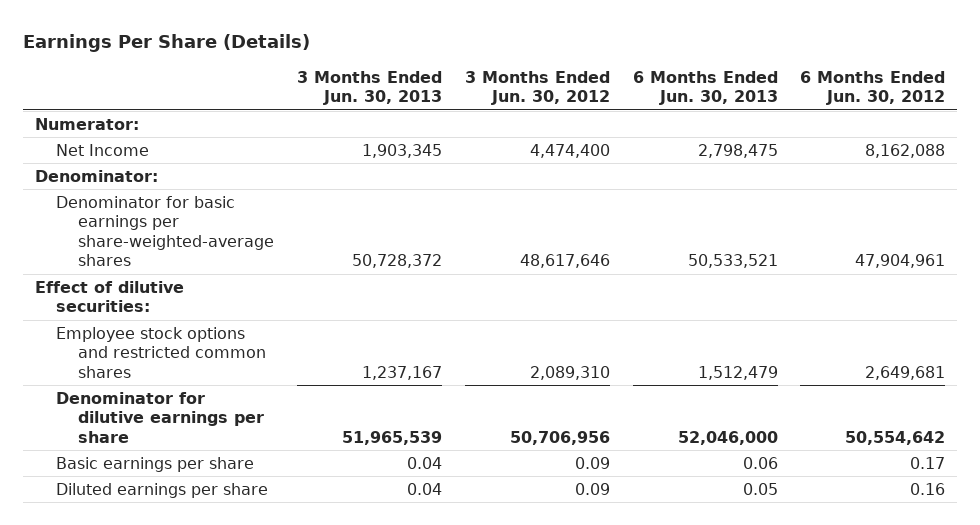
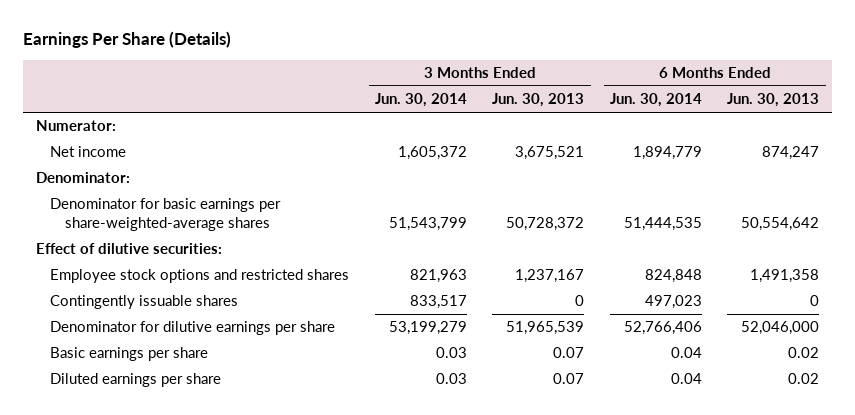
[464,70,610,106] 3 Months Ended Jun. 30, 2012 -> none
[800,70,946,106] 6 Months Ended Jun. 30, 2012 -> none
none -> [374,93,467,108] Jun. 30, 2014
none -> [609,93,702,108] Jun. 30, 2014
[56,144,150,157] Net Income -> [50,146,127,158] Net income
[362,144,443,159] 1,903,345 -> [515,146,585,161] 3,675,521
[697,144,778,159] 2,798,475 -> [762,146,820,161] 874,247
[687,254,778,269] 50,533,521 -> [741,216,820,231] 50,554,642
[56,327,267,378] Employee stock options and restricted common shares -> [50,269,350,284] Employee stock options and restricted shares
[697,365,778,380] 1,512,479 -> [750,269,820,284] 1,491,358
none -> [50,295,239,310] Contingently issuable shares
[407,457,443,470] 0.04 -> [553,347,585,359] 0.07
[742,457,778,470] 0.06 -> [788,347,820,359] 0.02
[407,483,443,496] 0.04 -> [553,373,585,385] 0.07
[742,483,778,496] 0.05 -> [788,373,820,385] 0.02

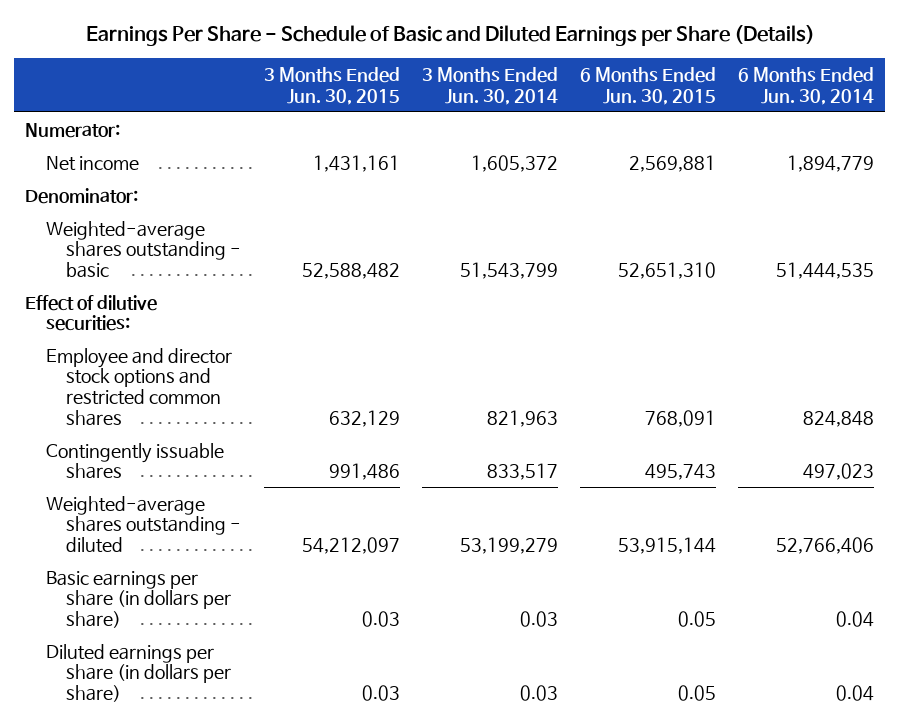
[22,31,231,49] Earnings Per Share (Details) -> [85,25,815,47] Earnings Per Share - Schedule of Basic and Diluted Earnings per Share (Details)
[492,93,585,108] Jun. 30, 2013 -> none
[727,93,820,108] Jun. 30, 2013 -> none
none -> [263,67,400,105] 3 Months Ended Jun. 30, 2015
none -> [579,67,716,105] 6 Months Ended Jun. 30, 2015
[50,198,282,231] Denominator for basic earnings per share-weighted-average shares -> [45,220,242,279] Weighted-average shares outstanding - basic
[50,269,350,284] Employee stock options and restricted shares -> [45,347,232,426] Employee and director stock options and restricted common shares
[50,321,336,336] Denominator for dilutive earnings per share -> [45,495,242,554] Weighted-average shares outstanding - diluted
[50,347,209,362] Basic earnings per share -> [45,570,232,629] Basic earnings per share (in dollars per share)
[50,373,222,388] Diluted earnings per share -> [45,643,232,703] Diluted earnings per share (in dollars per share)

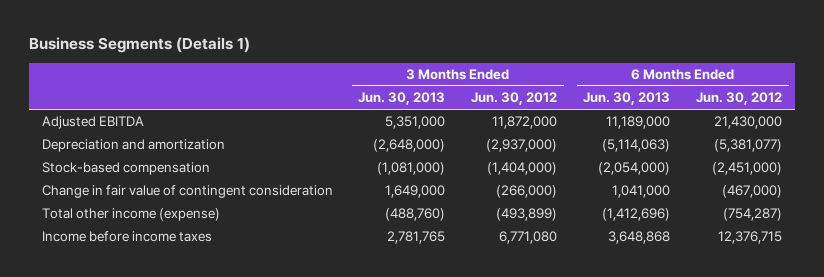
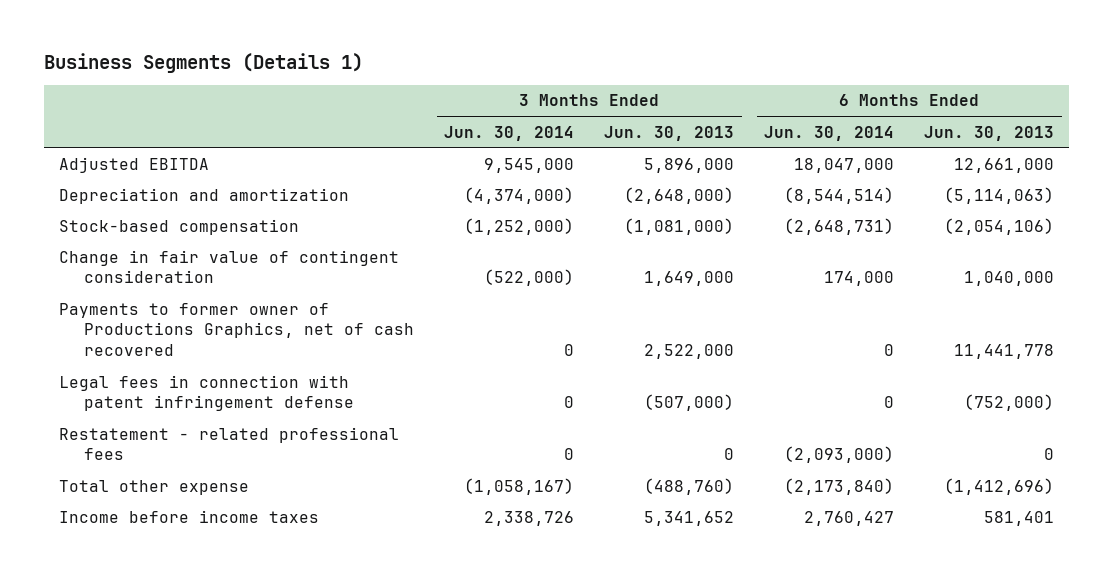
[471,92,558,106] Jun. 30, 2012 -> none
[696,92,783,106] Jun. 30, 2012 -> none
none -> [444,125,575,141] Jun. 30, 2014
none -> [764,125,895,141] Jun. 30, 2014
[385,116,446,130] 5,351,000 -> [644,157,735,173] 5,896,000
[606,116,671,130] 11,189,000 -> [954,157,1055,173] 12,661,000
[598,162,671,176] (2,054,000) -> [944,217,1055,235] (2,054,106)
[612,185,671,199] 1,041,000 -> [964,271,1055,287] 1,040,000
none -> [58,302,415,357] Payments to former owner of Productions Graphics, net of cash recovered
none -> [58,374,355,412] Legal fees in connection with patent infringement defense
none -> [58,426,399,461] Restatement - related professional fees
[41,208,220,222] Total other income (expense) -> [58,479,249,495] Total other expense
[387,231,446,245] 2,781,765 -> [644,510,735,526] 5,341,652
[608,231,671,245] 3,648,868 -> [984,510,1055,526] 581,401

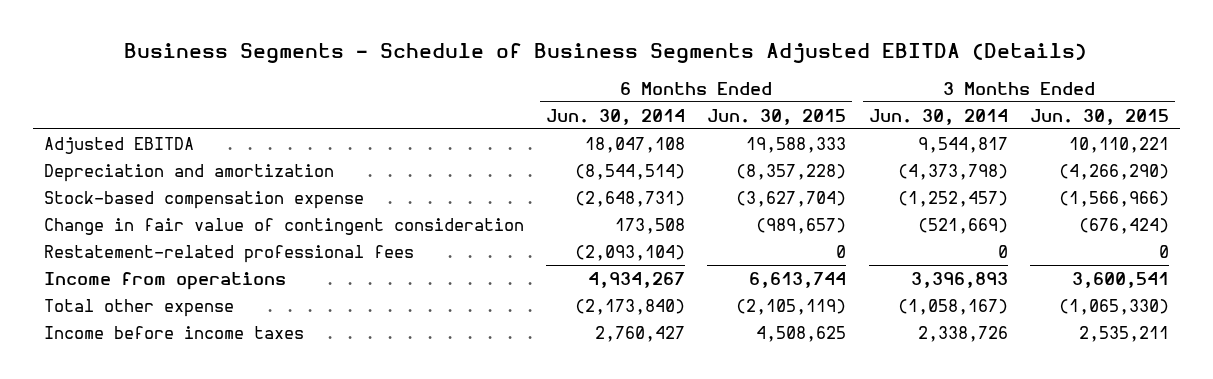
[43,52,363,73] Business Segments (Details 1) -> [124,43,1088,64] Business Segments - Schedule of Business Segments Adjusted EBITDA (Details)
[604,125,735,141] Jun. 30, 2013 -> none
[924,125,1055,141] Jun. 30, 2013 -> none
none -> [707,108,847,125] Jun. 30, 2015
none -> [1030,108,1170,125] Jun. 30, 2015
[58,302,415,357] Payments to former owner of Productions Graphics, net of cash recovered -> none
[58,374,355,412] Legal fees in connection with patent infringement defense -> none
[484,157,575,173] 9,545,000 -> [917,136,1008,153] 9,544,817
[794,157,895,173] 18,047,000 -> [585,136,686,153] 18,047,108
[464,186,575,204] (4,374,000) -> [897,163,1008,180] (4,373,798)
[58,218,299,235] Stock-based compensation -> [43,190,364,209] Stock-based compensation expense
[464,217,575,235] (1,252,000) -> [897,190,1008,207] (1,252,457)
[484,269,575,287] (522,000) -> [917,217,1008,234] (521,669)
[824,271,895,287] 174,000 -> [615,217,686,234] 173,508
[58,426,399,461] Restatement - related professional fees -> [43,244,414,263] Restatement-related professional fees
[784,446,895,464] (2,093,000) -> [575,244,686,261] (2,093,104)
none -> [43,271,286,290] Income from operations

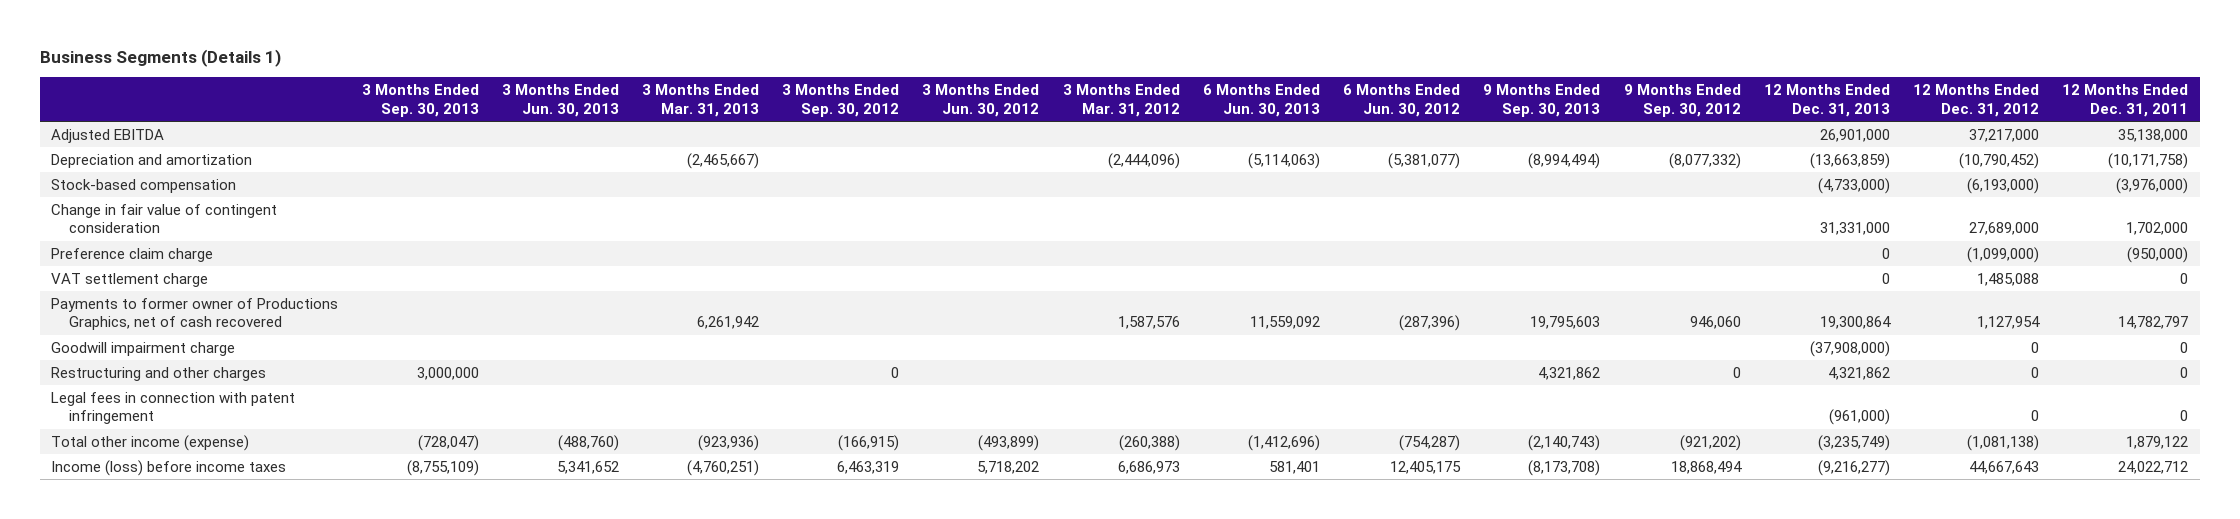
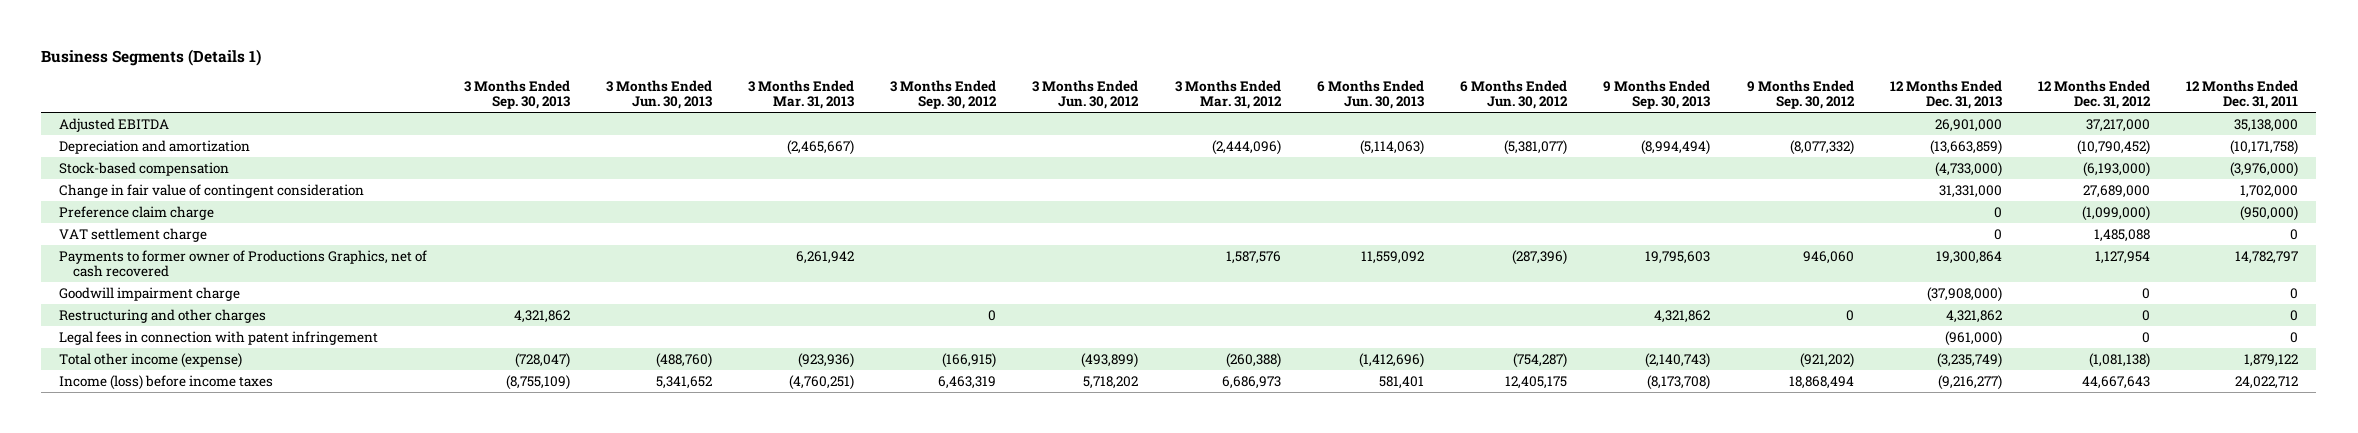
[416,366,479,380] 3,000,000 -> [513,309,570,323] 4,321,862

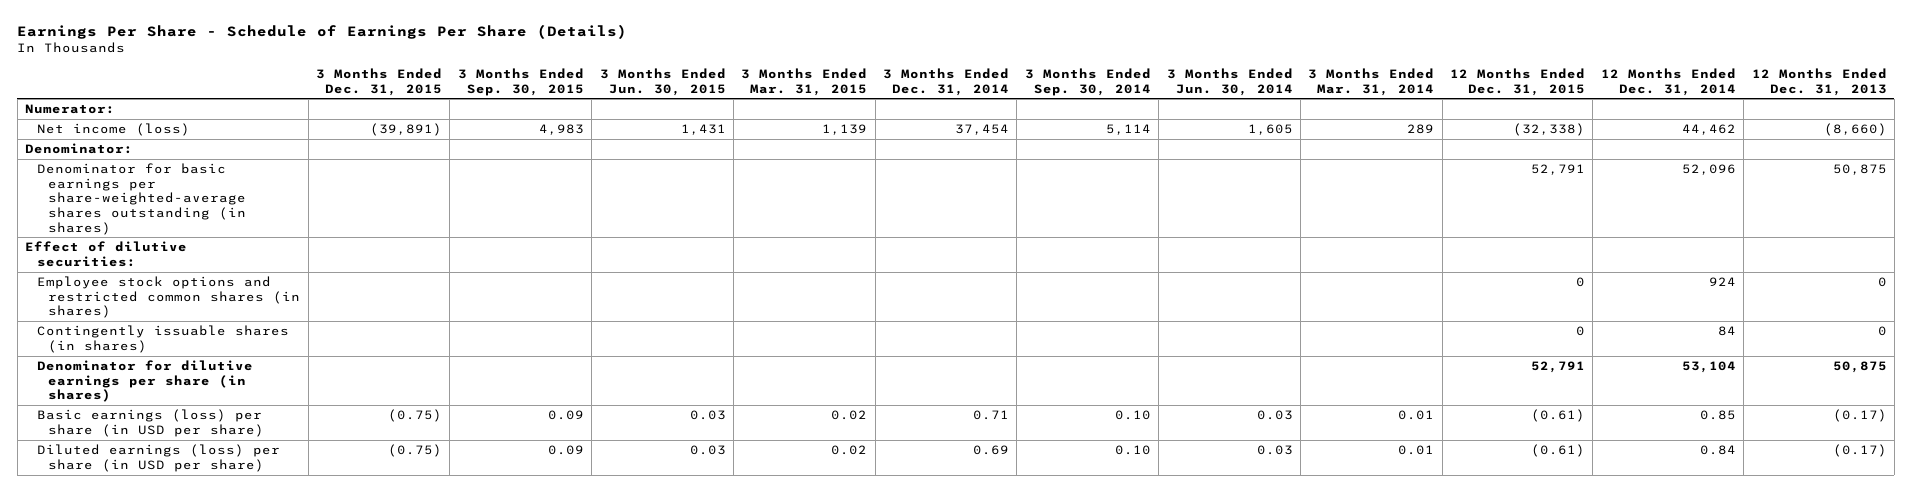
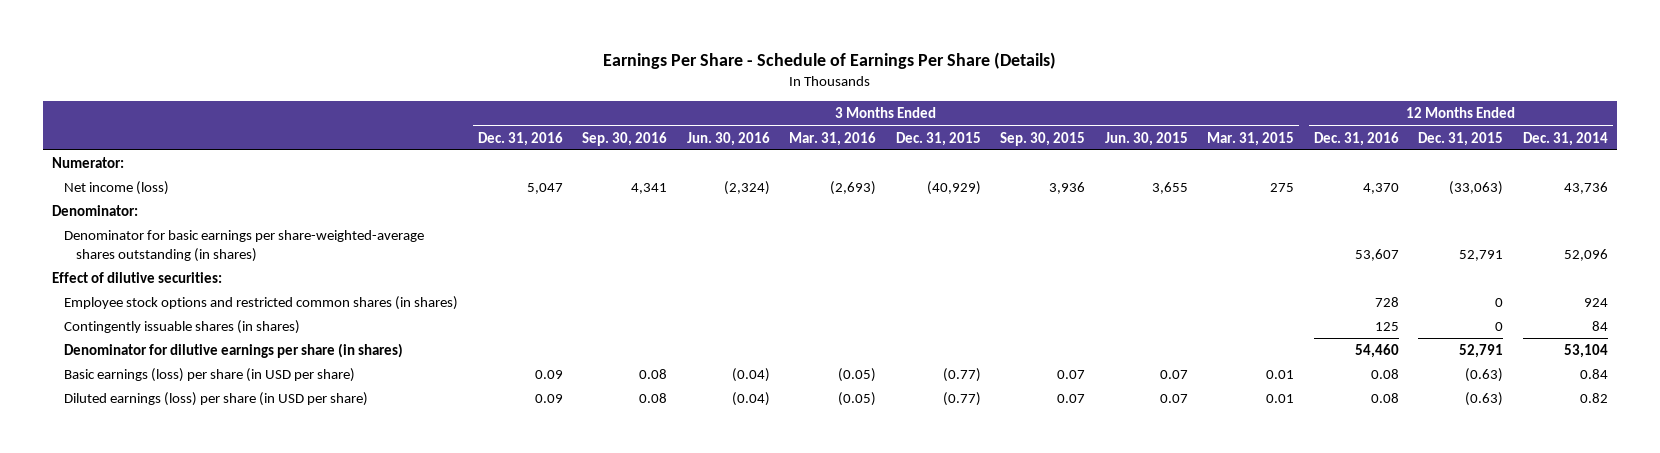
[883,68,1010,96] 3 Months Ended Dec. 31, 2014 -> none
[1024,68,1151,96] 3 Months Ended Sep. 30, 2014 -> none
[1166,68,1293,96] 3 Months Ended Jun. 30, 2014 -> none
[1308,68,1435,96] 3 Months Ended Mar. 31, 2014 -> none
[1751,68,1887,96] 12 Months Ended Dec. 31, 2013 -> none
none -> [477,131,563,146] Dec. 31, 2016
none -> [582,131,668,146] Sep. 30, 2016
none -> [686,131,770,146] Jun. 30, 2016
none -> [789,131,877,146] Mar. 31, 2016
none -> [1313,131,1399,146] Dec. 31, 2016
[370,123,443,137] (39,891) -> [926,181,981,196] (40,929)
[538,124,584,136] 4,983 -> [1049,182,1086,195] 3,936
[680,124,726,136] 1,431 -> [1151,182,1188,195] 3,655
[822,124,868,136] 1,139 -> [1270,183,1295,193] 275
[1513,123,1586,137] (32,338) -> [1449,181,1504,196] (33,063)
[1681,124,1736,136] 44,462 -> [1563,182,1608,195] 43,736
[388,409,443,423] (0.75) -> [942,368,981,383] (0.77)
[547,410,584,421] 0.09 -> [1057,370,1086,380] 0.07
[689,410,726,421] 0.03 -> [1159,370,1188,380] 0.07
[831,410,868,421] 0.02 -> [1266,370,1295,380] 0.01
[1531,409,1586,423] (0.61) -> [1465,368,1504,383] (0.63)
[1699,410,1736,421] 0.85 -> [1579,369,1608,380] 0.84
[388,444,443,458] (0.75) -> [942,392,981,407] (0.77)
[547,445,584,456] 0.09 -> [1057,394,1086,404] 0.07
[689,445,726,456] 0.03 -> [1159,394,1188,404] 0.07
[831,445,868,456] 0.02 -> [1266,394,1295,404] 0.01
[1531,444,1586,458] (0.61) -> [1465,392,1504,407] (0.63)
[1699,445,1736,456] 0.84 -> [1579,393,1608,404] 0.82

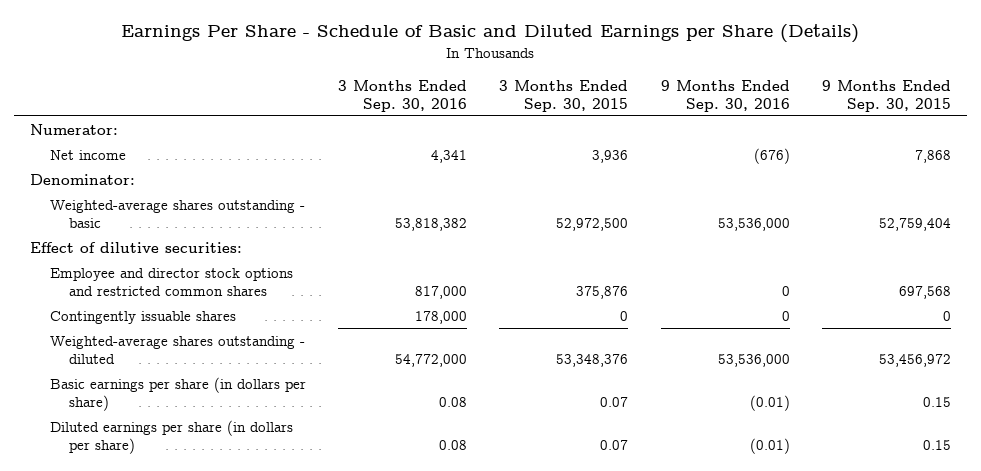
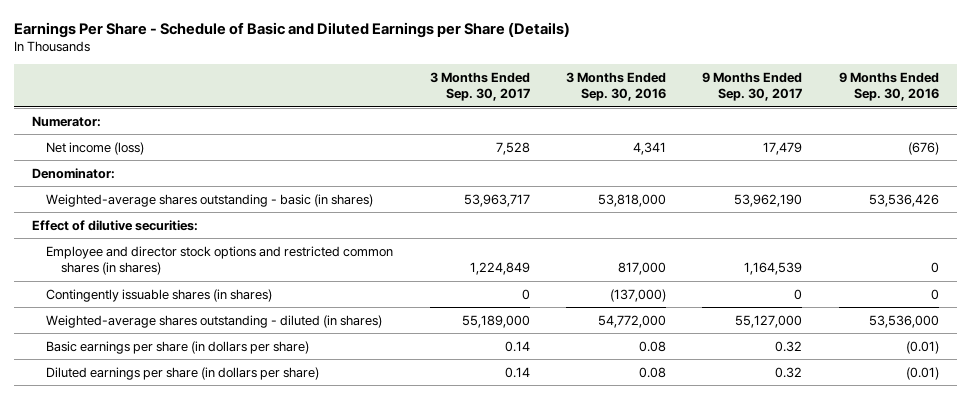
[499,79,629,112] 3 Months Ended Sep. 30, 2015 -> none
[822,79,952,112] 9 Months Ended Sep. 30, 2015 -> none
none -> [429,71,530,102] 3 Months Ended Sep. 30, 2017
none -> [702,71,803,102] 9 Months Ended Sep. 30, 2017
[49,149,126,160] Net income -> [46,141,145,155] Net income (loss)
[49,199,305,228] Weighted-average shares outstanding - basic -> [46,193,374,207] Weighted-average shares outstanding - basic (in shares)
[394,217,467,231] 53,818,382 -> [598,193,667,207] 53,818,000
[717,217,790,231] 53,536,000 -> [868,193,939,207] 53,536,426
[49,267,293,296] Employee and director stock options and restricted common shares -> [46,245,394,276] Employee and director stock options and restricted common shares (in shares)
[49,310,236,324] Contingently issuable shares -> [46,288,273,302] Contingently issuable shares (in shares)
[414,310,467,324] 178,000 -> [610,288,667,302] (137,000)
[49,335,305,364] Weighted-average shares outstanding - diluted -> [46,314,383,328] Weighted-average shares outstanding - diluted (in shares)

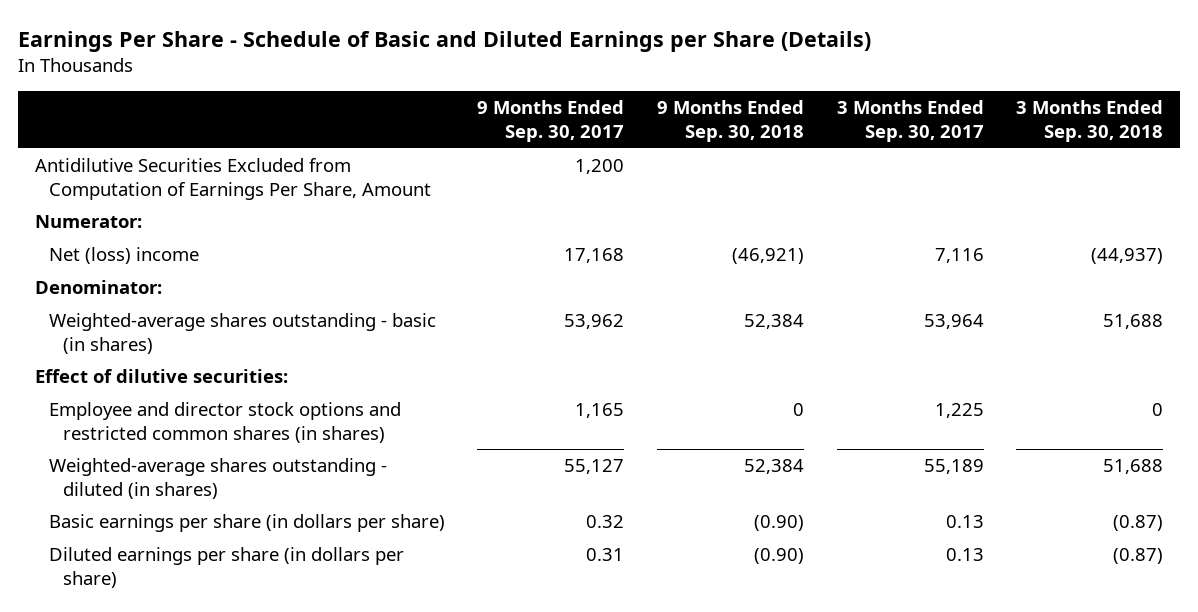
[566,71,667,102] 3 Months Ended Sep. 30, 2016 -> none
[838,71,939,102] 9 Months Ended Sep. 30, 2016 -> none
none -> [657,100,805,142] 9 Months Ended Sep. 30, 2018
none -> [1016,100,1164,142] 3 Months Ended Sep. 30, 2018
none -> [34,158,431,200] Antidilutive Securities Excluded from Computation of Earnings Per Share, Amount
[46,141,145,155] Net income (loss) -> [48,247,199,265] Net (loss) income
[495,141,530,155] 7,528 -> [934,248,984,264] 7,116
[763,141,803,155] 17,479 -> [564,248,625,264] 17,168
[463,193,530,207] 53,963,717 -> [923,314,984,330] 53,964
[734,193,803,207] 53,962,190 -> [564,314,625,330] 53,962
[46,288,273,302] Contingently issuable shares (in shares) -> none
[469,262,530,276] 1,224,849 -> [934,403,984,419] 1,225
[744,262,803,276] 1,164,539 -> [575,403,625,419] 1,165
[461,314,530,328] 55,189,000 -> [923,459,984,475] 55,189
[735,314,803,328] 55,127,000 -> [564,459,625,475] 55,127
[504,340,530,352] 0.14 -> [945,515,984,529] 0.13
[504,366,530,378] 0.14 -> [945,548,984,562] 0.13
[775,366,803,378] 0.32 -> [586,548,625,562] 0.31

